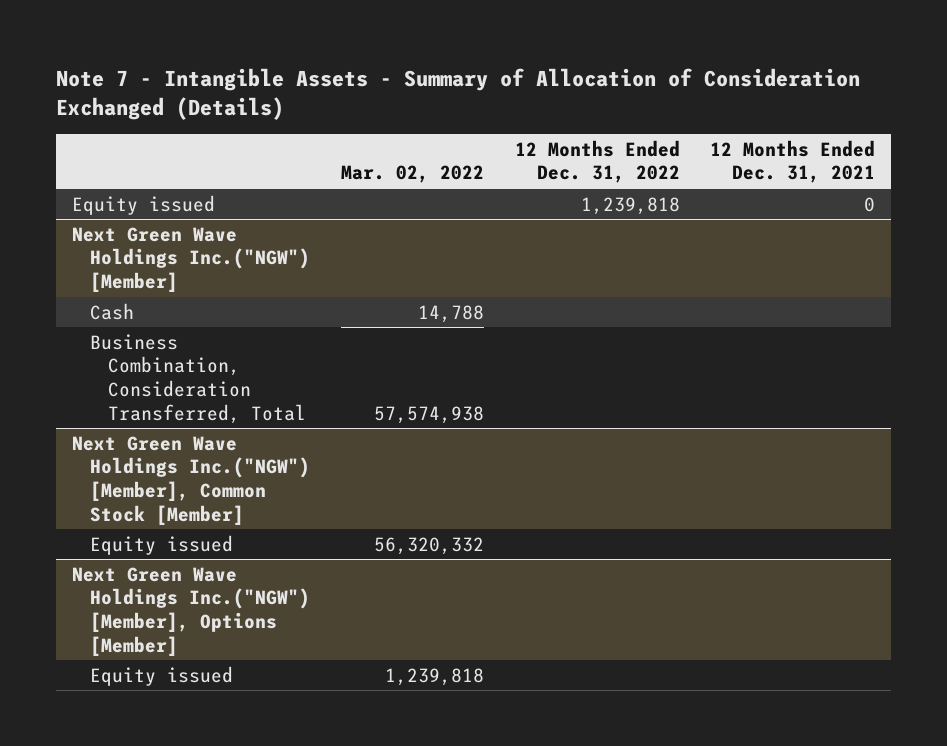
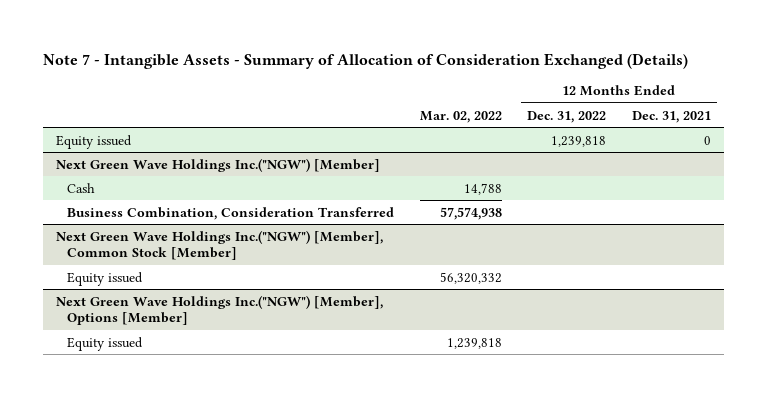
[90,333,307,424] Business Combination, Consideration Transferred, Total -> [67,206,395,220] Business Combination, Consideration Transferred

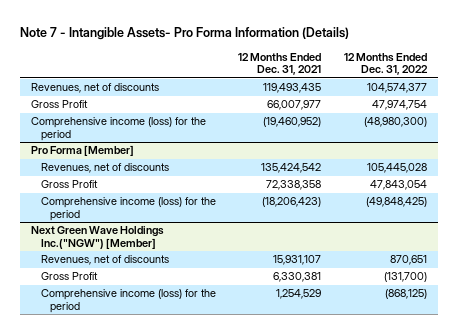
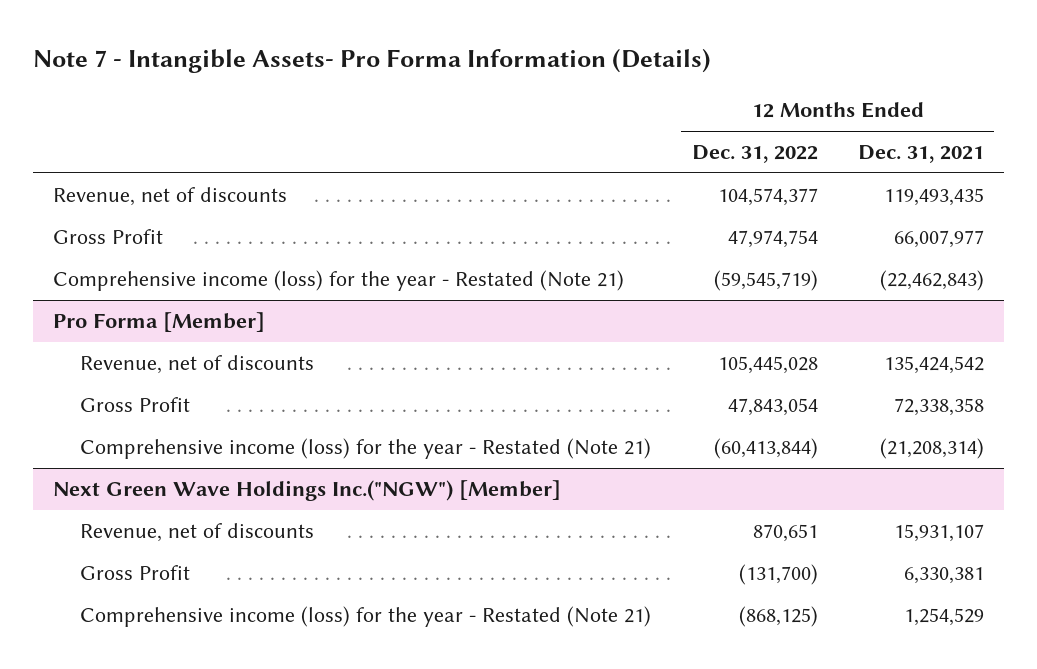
[31,83,160,94] Revenues, net of discounts -> [53,186,288,206] Revenue, net of discounts
[31,117,207,142] Comprehensive income (loss) for the period -> [53,269,625,291] Comprehensive income (loss) for the year - Restated (Note 21)
[263,117,322,128] (19,460,952) -> [879,269,984,291] (22,462,843)
[363,117,427,128] (48,980,300) -> [713,269,818,291] (59,545,719)
[40,163,169,174] Revenues, net of discounts -> [80,354,315,374] Revenue, net of discounts
[40,197,216,222] Comprehensive income (loss) for the period -> [80,437,652,459] Comprehensive income (loss) for the year - Restated (Note 21)
[262,197,322,208] (18,206,423) -> [879,437,984,459] (21,208,314)
[365,197,427,208] (49,848,425) -> [713,437,818,459] (60,413,844)
[40,255,169,266] Revenues, net of discounts -> [80,522,315,542] Revenue, net of discounts
[40,289,216,314] Comprehensive income (loss) for the period -> [80,605,652,627] Comprehensive income (loss) for the year - Restated (Note 21)

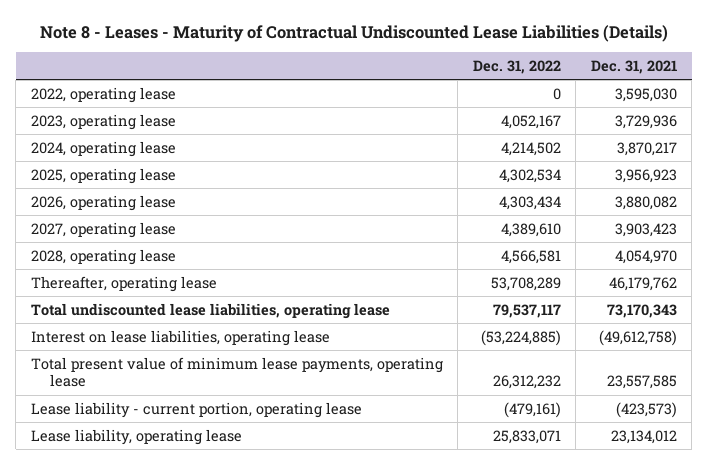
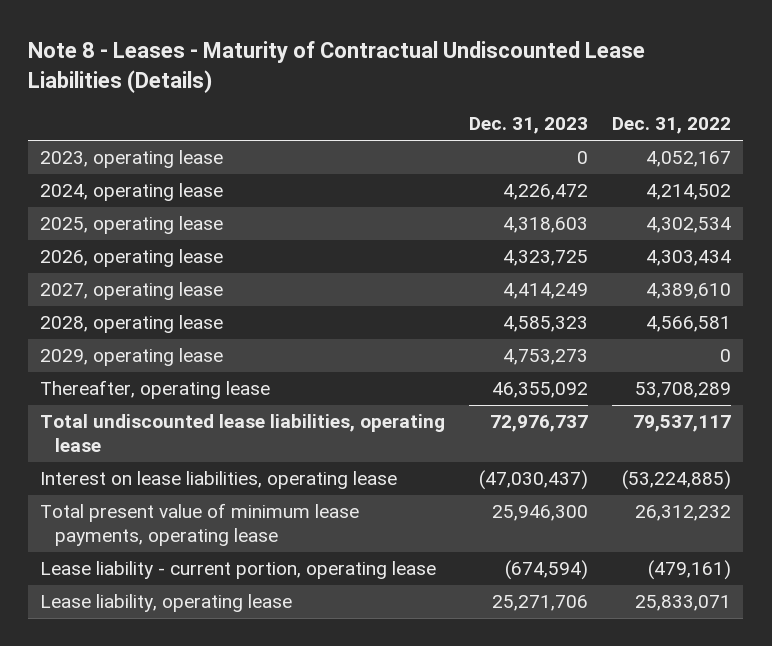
[590,59,677,74] Dec. 31, 2021 -> none
none -> [469,117,589,135] Dec. 31, 2023
[30,86,176,103] 2022, operating lease -> none
none -> [40,348,224,367] 2029, operating lease

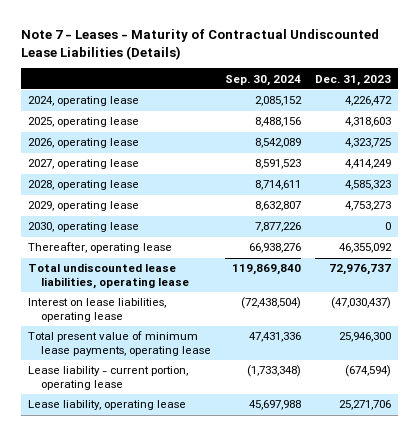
[28,41,646,93] Note 8 - Leases - Maturity of Contractual Undiscounted Lease Liabilities (Details) -> [21,28,380,60] Note 7 - Leases - Maturity of Contractual Undiscounted Lease Liabilities (Details)
[612,117,732,135] Dec. 31, 2022 -> none
none -> [224,74,301,86] Sep. 30, 2024
[40,150,224,169] 2023, operating lease -> none
none -> [28,222,140,233] 2030, operating lease

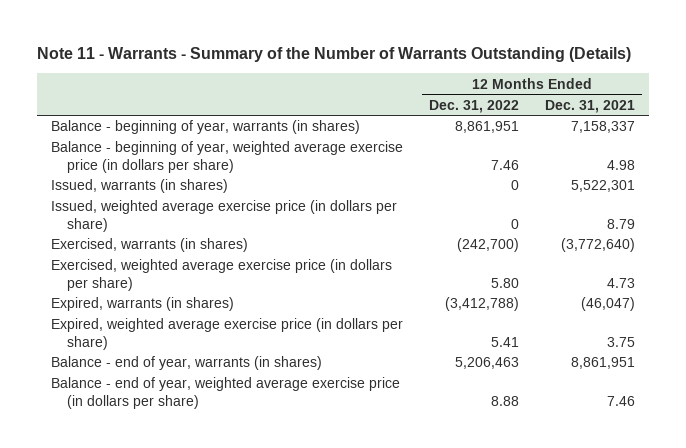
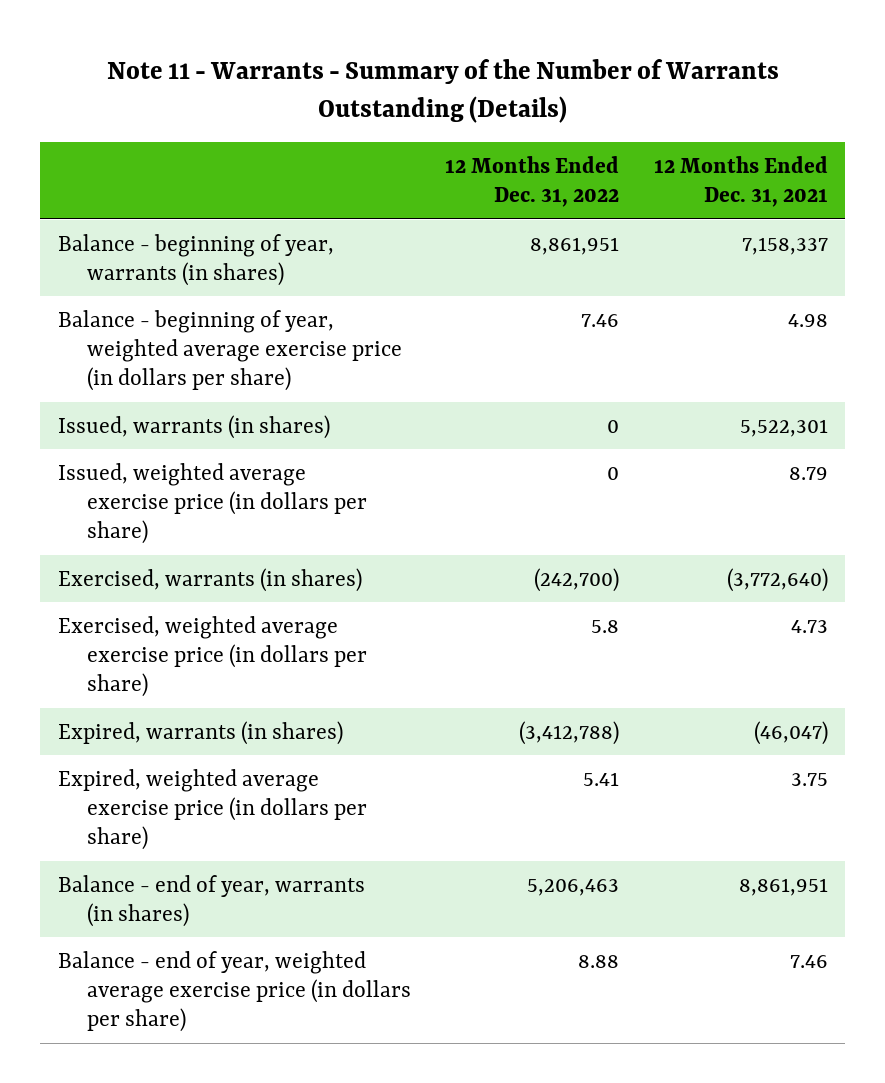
[491,277,520,288] 5.80 -> [591,619,620,633] 5.8

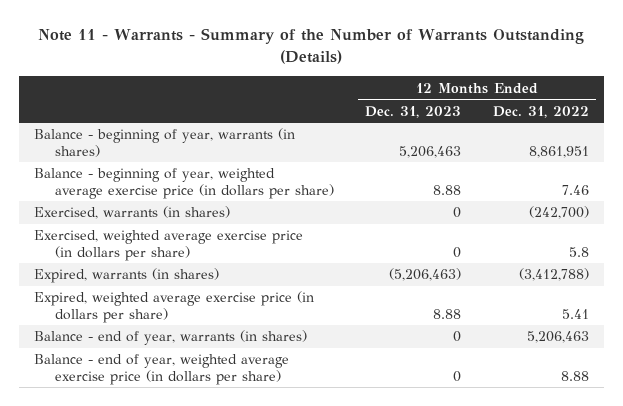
[653,155,828,208] 12 Months Ended Dec. 31, 2021 -> none
none -> [365,105,462,118] Dec. 31, 2023
[57,414,330,439] Issued, warrants (in shares) -> none
[57,462,368,545] Issued, weighted average exercise price (in dollars per share) -> none

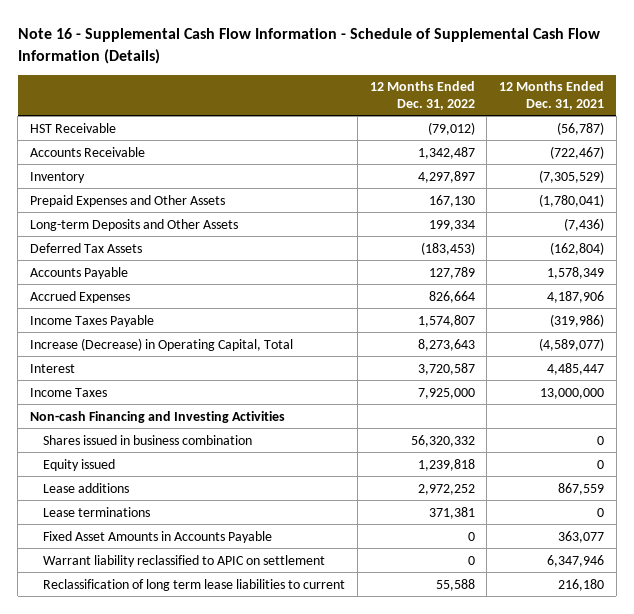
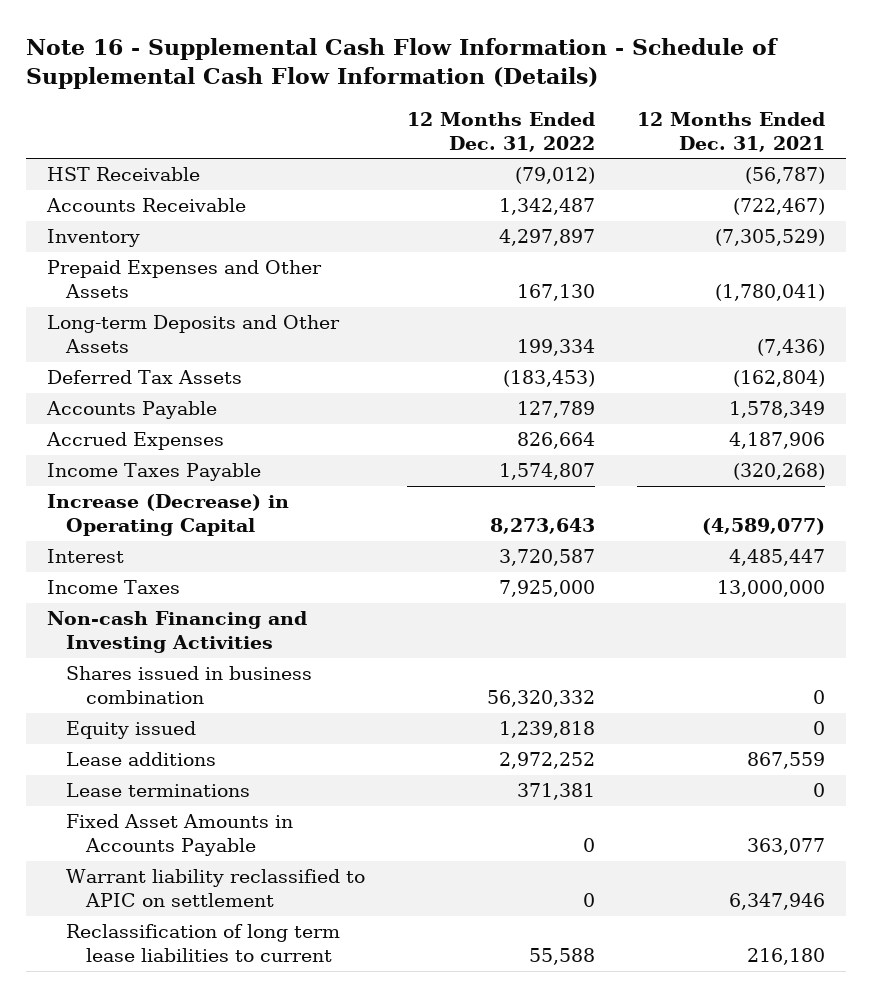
[550,313,605,327] (319,986) -> [733,463,826,481] (320,268)
[29,337,293,351] Increase (Decrease) in Operating Capital, Total -> [46,494,289,537] Increase (Decrease) in Operating Capital

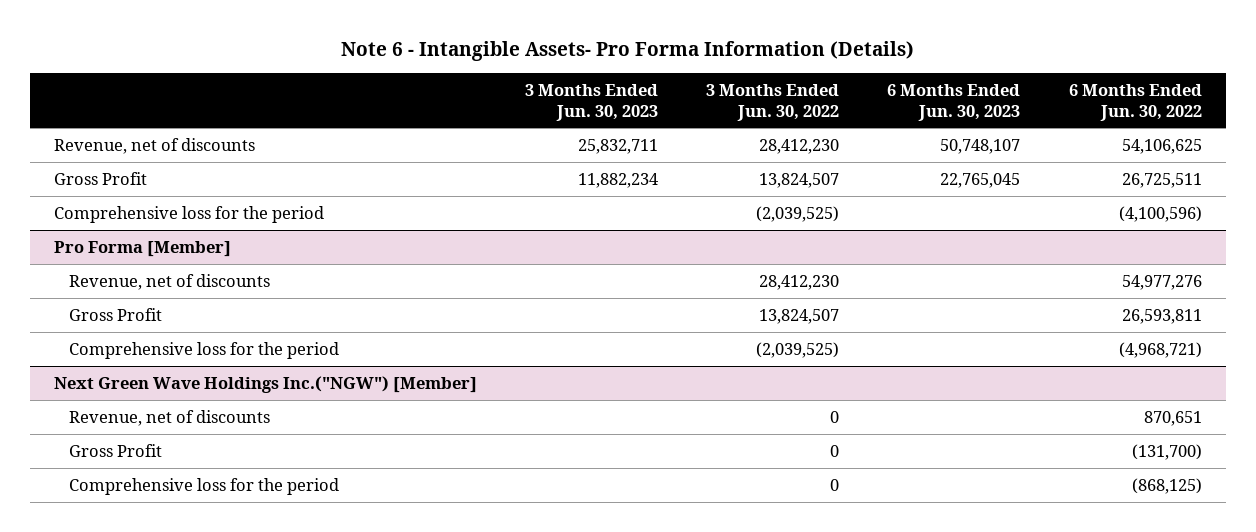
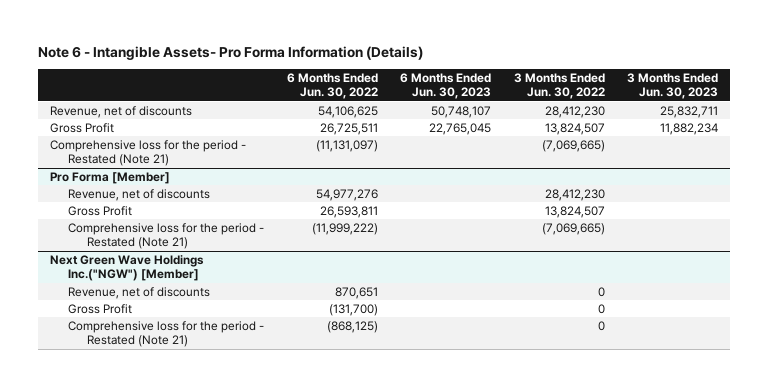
[54,205,325,223] Comprehensive loss for the period -> [49,139,246,167] Comprehensive loss for the period - Restated (Note 21)
[756,205,840,222] (2,039,525) -> [541,139,605,152] (7,069,665)
[1118,205,1202,222] (4,100,596) -> [315,139,378,152] (11,131,097)
[69,341,340,359] Comprehensive loss for the period -> [68,222,265,250] Comprehensive loss for the period - Restated (Note 21)
[756,341,840,358] (2,039,525) -> [541,222,605,235] (7,069,665)
[1118,341,1202,358] (4,968,721) -> [311,222,378,235] (11,999,222)
[69,477,340,495] Comprehensive loss for the period -> [68,320,265,348] Comprehensive loss for the period - Restated (Note 21)

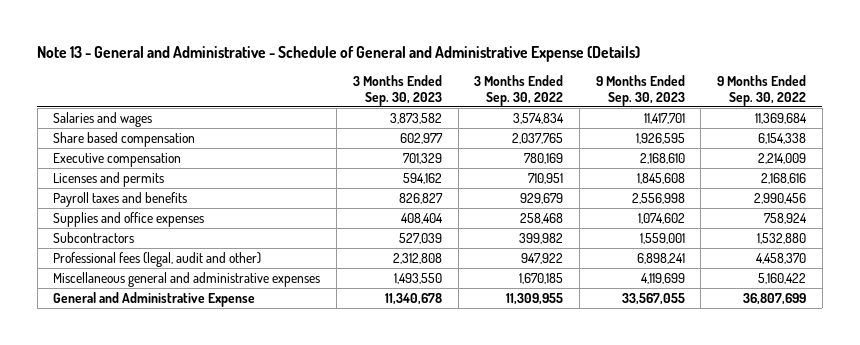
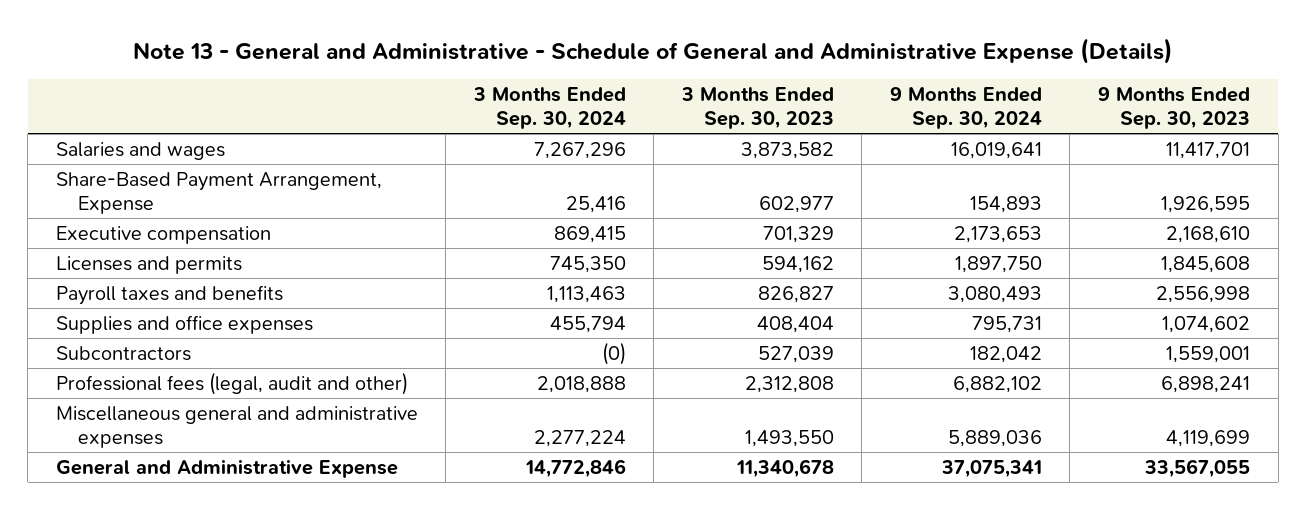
[474,75,564,106] 3 Months Ended Sep. 30, 2022 -> none
[717,75,807,106] 9 Months Ended Sep. 30, 2022 -> none
none -> [472,87,626,130] 3 Months Ended Sep. 30, 2024
none -> [889,87,1042,130] 9 Months Ended Sep. 30, 2024
[53,131,196,147] Share based compensation -> [55,172,382,215] Share-Based Payment Arrangement, Expense

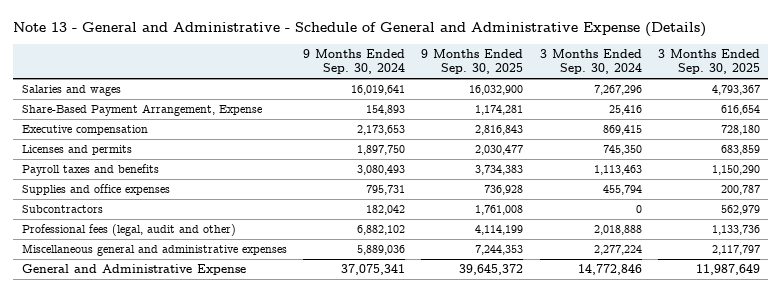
[680,87,834,130] 3 Months Ended Sep. 30, 2023 -> none
[1098,87,1251,130] 9 Months Ended Sep. 30, 2023 -> none
none -> [421,48,524,75] 9 Months Ended Sep. 30, 2025
none -> [658,48,761,75] 3 Months Ended Sep. 30, 2025
[601,342,626,366] (0) -> [635,205,642,214] 0

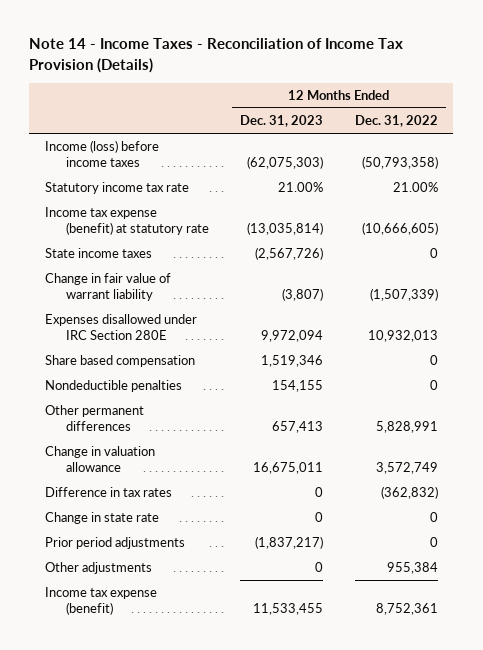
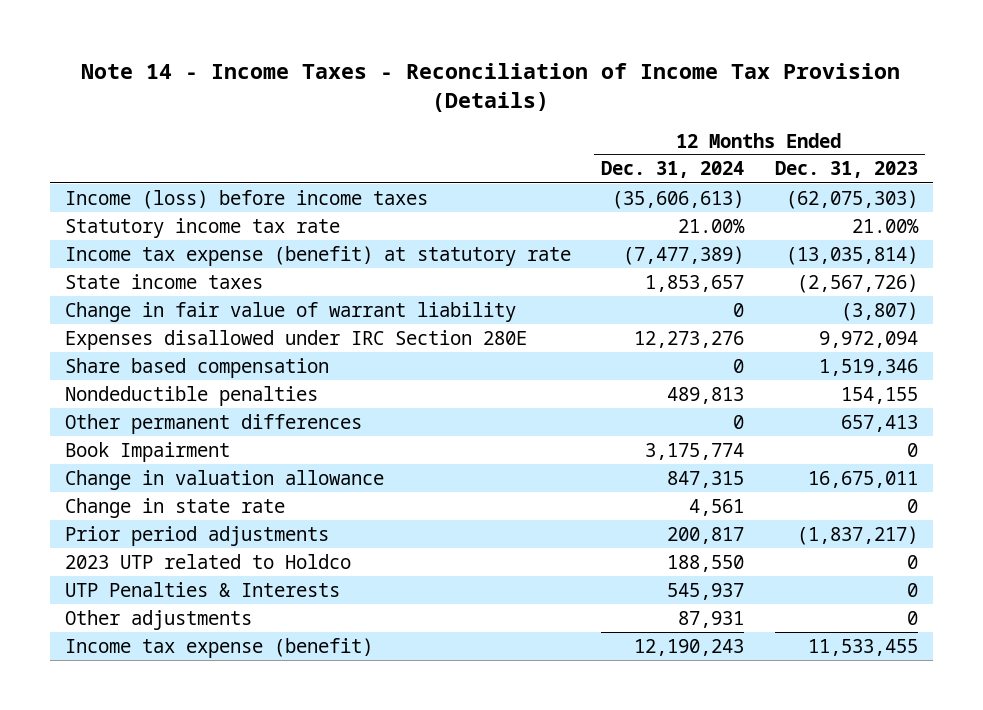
[354,115,438,128] Dec. 31, 2022 -> none
none -> [601,161,745,179] Dec. 31, 2024
none -> [64,441,230,462] Book Impairment
[45,487,173,498] Difference in tax rates -> none
none -> [64,553,351,569] 2023 UTP related to Holdco
none -> [64,581,340,597] UTP Penalties & Interests

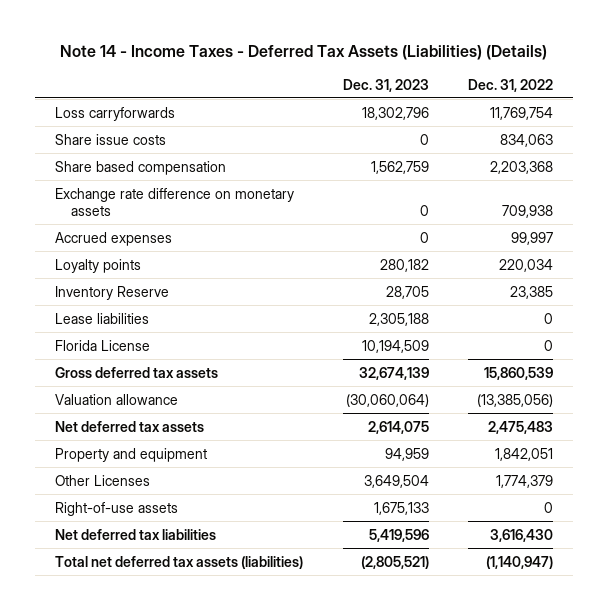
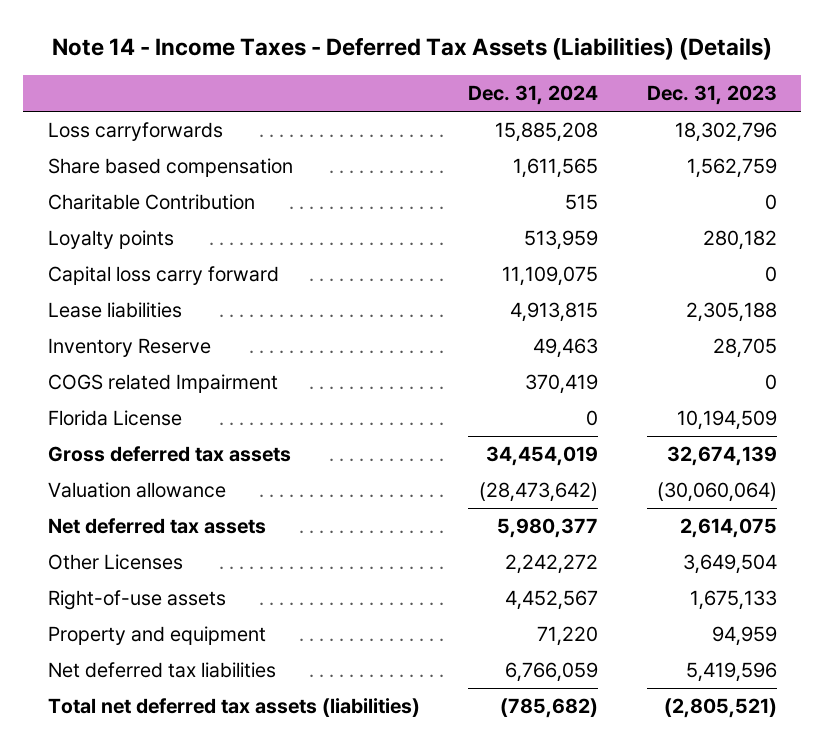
[468,78,554,92] Dec. 31, 2022 -> none
none -> [468,85,599,106] Dec. 31, 2024
[54,133,166,145] Share issue costs -> none
[54,187,294,216] Exchange rate difference on monetary assets -> none
[54,231,172,246] Accrued expenses -> none
none -> [47,194,255,211] Charitable Contribution
none -> [47,266,279,286] Capital loss carry forward
[54,285,169,300] Inventory Reserve -> [47,338,211,358] Inventory Reserve
none -> [47,374,278,394] COGS related Impairment
[54,447,207,462] Property and equipment -> [47,626,266,646] Property and equipment

